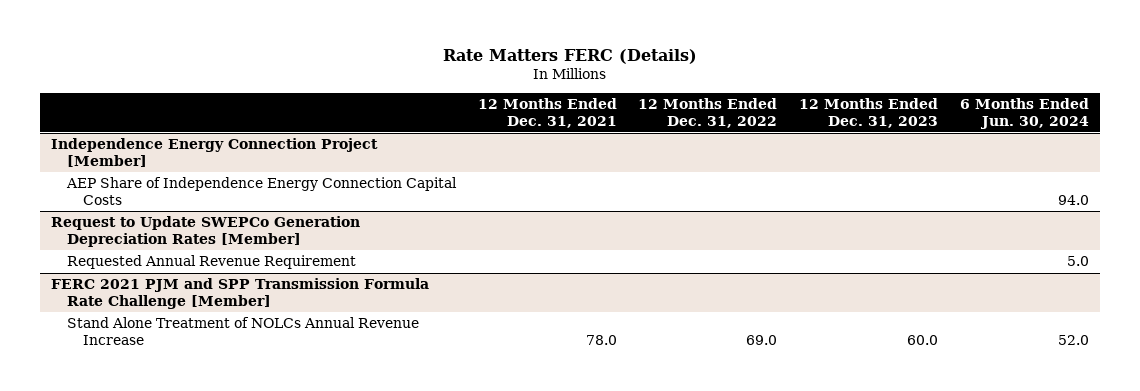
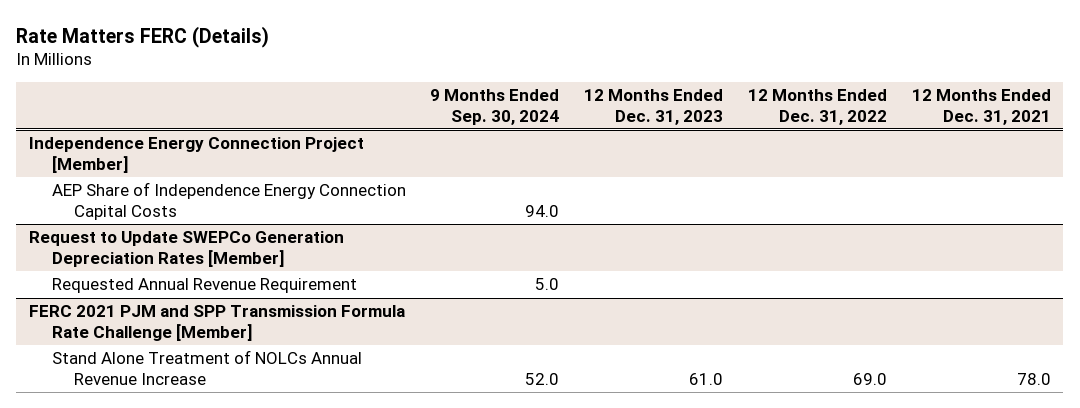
[959,97,1089,129] 6 Months Ended Jun. 30, 2024 -> none
none -> [430,89,560,125] 9 Months Ended Sep. 30, 2024
[907,335,939,346] 60.0 -> [689,372,724,385] 61.0

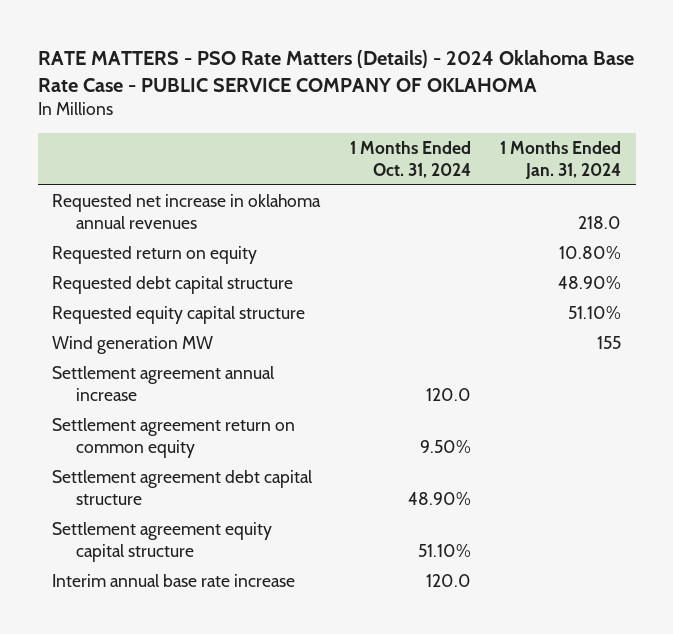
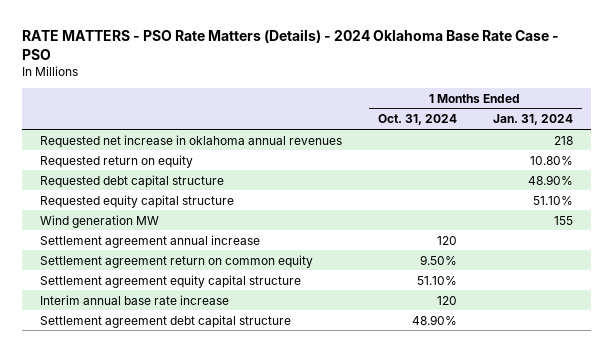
[37,49,634,92] RATE MATTERS - PSO Rate Matters (Details) - 2024 Oklahoma Base Rate Case - PUBLIC SERVICE COMPANY OF OKLAHOMA -> [22,29,560,60] RATE MATTERS - PSO Rate Matters (Details) - 2024 Oklahoma Base Rate Case - PSO
[578,216,622,230] 218.0 -> [553,135,573,145] 218
[425,388,471,402] 120.0 -> [436,235,457,245] 120
[425,574,471,588] 120.0 -> [436,295,457,305] 120
[52,470,313,506] Settlement agreement debt capital structure -> [40,314,292,328] Settlement agreement debt capital structure

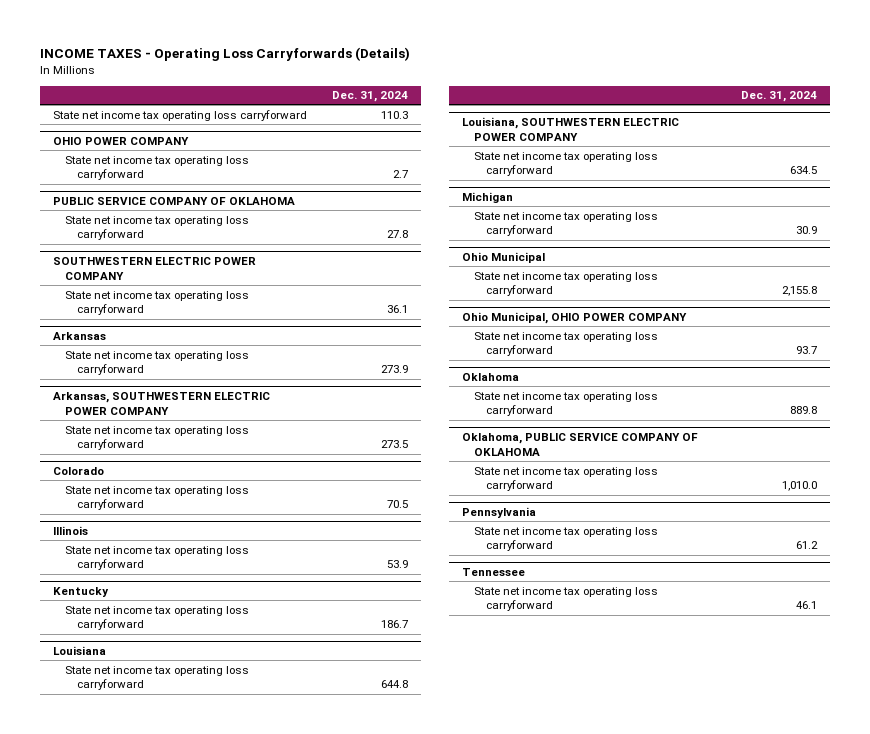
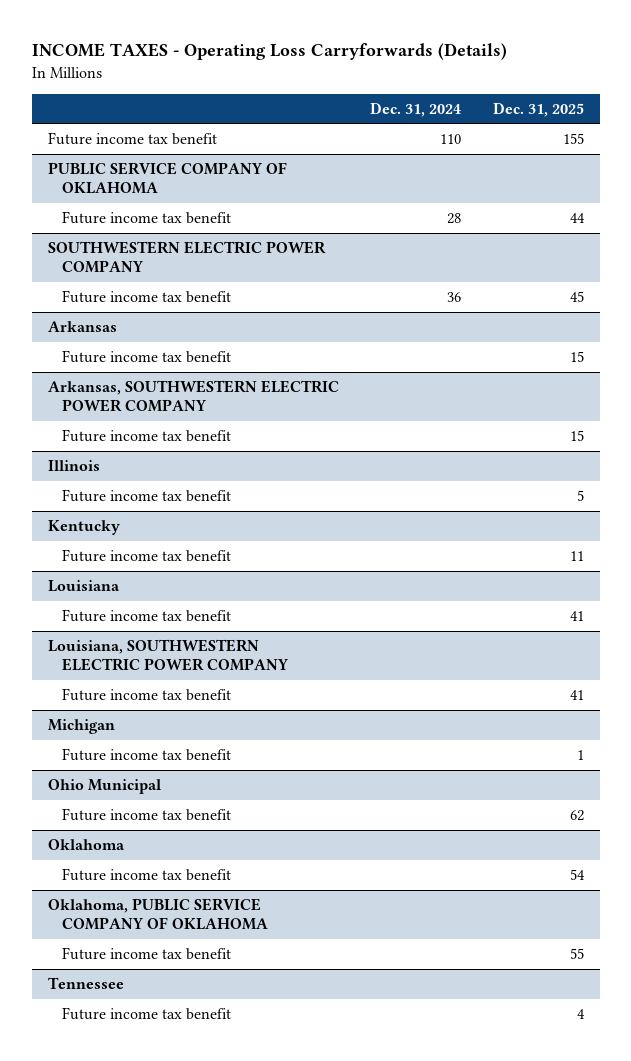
none -> [492,101,584,117] Dec. 31, 2025
[52,109,307,121] State net income tax operating loss carryforward -> none
[52,137,189,146] OHIO POWER COMPANY -> none
[64,155,249,181] State net income tax operating loss carryforward -> none
none -> [47,132,217,146] Future income tax benefit
[64,215,249,241] State net income tax operating loss carryforward -> none
none -> [62,211,232,225] Future income tax benefit
[64,290,249,316] State net income tax operating loss carryforward -> none
none -> [62,290,232,304] Future income tax benefit
[64,350,249,376] State net income tax operating loss carryforward -> none
none -> [62,350,232,364] Future income tax benefit
[64,425,249,451] State net income tax operating loss carryforward -> none
[52,467,104,476] Colorado -> none
[64,485,249,511] State net income tax operating loss carryforward -> none
none -> [62,429,232,443] Future income tax benefit
[64,545,249,571] State net income tax operating loss carryforward -> none
none -> [62,489,232,503] Future income tax benefit
[64,605,249,631] State net income tax operating loss carryforward -> none
none -> [62,549,232,563] Future income tax benefit
[64,665,249,691] State net income tax operating loss carryforward -> none
none -> [62,609,232,623] Future income tax benefit
[473,151,658,177] State net income tax operating loss carryforward -> none
none -> [62,688,232,702] Future income tax benefit
[473,211,658,237] State net income tax operating loss carryforward -> none
none -> [62,748,232,762] Future income tax benefit
[473,271,658,297] State net income tax operating loss carryforward -> none
[461,312,687,325] Ohio Municipal, OHIO POWER COMPANY -> none
[473,331,658,357] State net income tax operating loss carryforward -> none
none -> [62,808,232,822] Future income tax benefit
[473,391,658,417] State net income tax operating loss carryforward -> none
none -> [62,868,232,882] Future income tax benefit
[473,466,658,492] State net income tax operating loss carryforward -> none
[461,507,536,519] Pennsylvania -> none
[473,526,658,552] State net income tax operating loss carryforward -> none
none -> [62,947,232,961] Future income tax benefit
[473,586,658,612] State net income tax operating loss carryforward -> none
none -> [62,1007,232,1021] Future income tax benefit

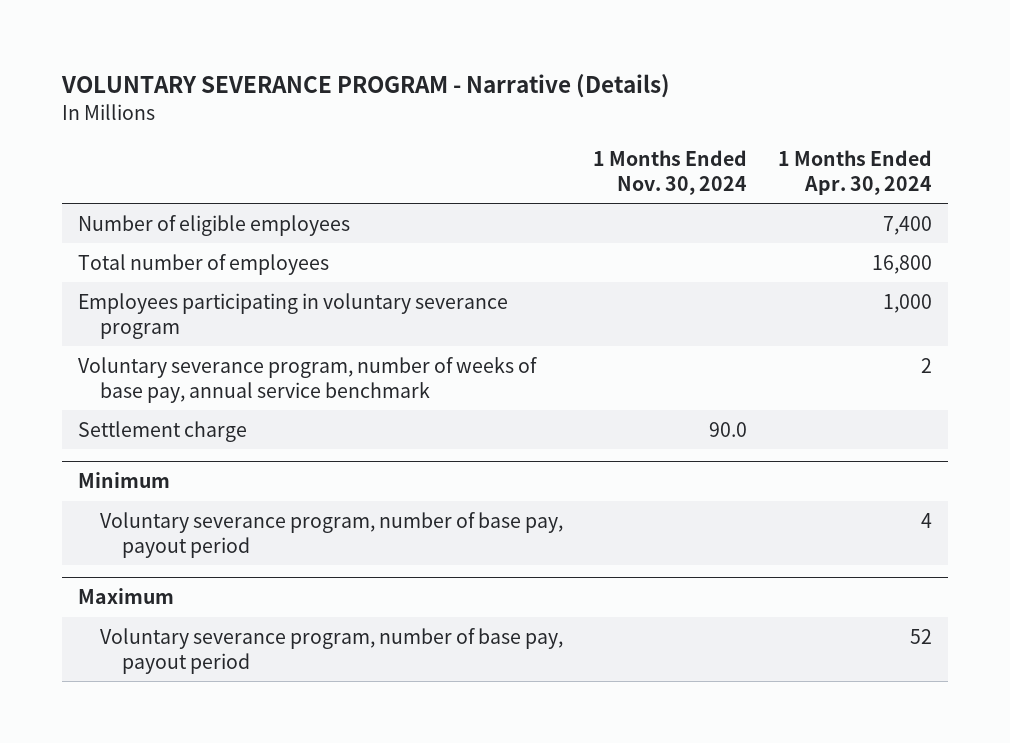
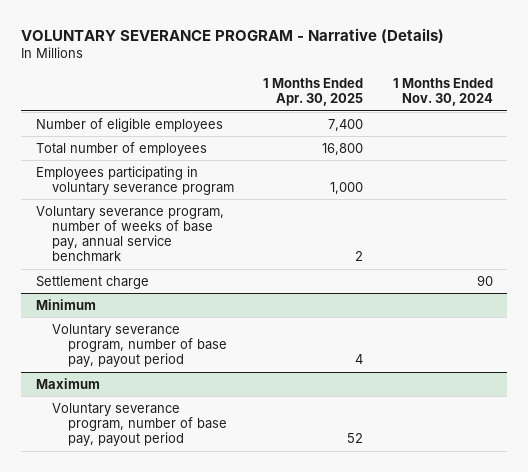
[778,150,933,195] 1 Months Ended Apr. 30, 2024 -> none
none -> [263,78,364,107] 1 Months Ended Apr. 30, 2025
[709,421,748,437] 90.0 -> [476,274,493,286] 90

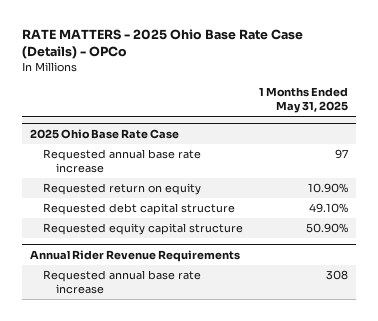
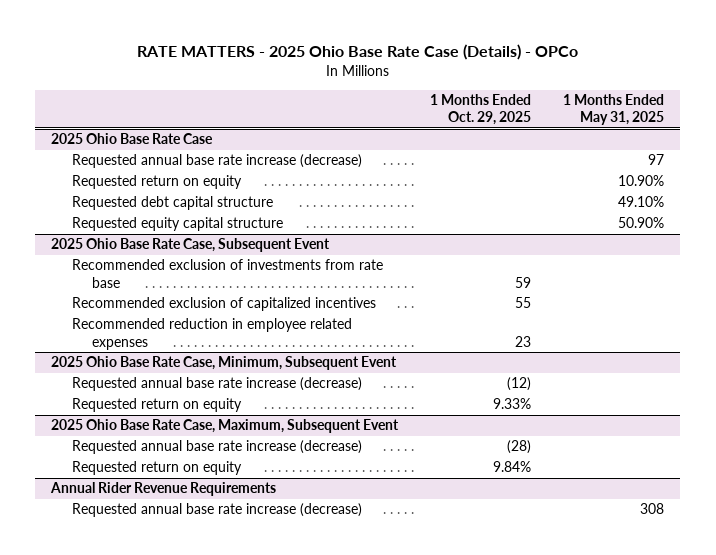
none -> [430,94,532,126] 1 Months Ended Oct. 29, 2025
[42,149,201,173] Requested annual base rate increase -> [71,154,362,169] Requested annual base rate increase (decrease)
none -> [51,238,331,253] 2025 Ohio Base Rate Case, Subsequent Event
none -> [71,259,383,288] Recommended exclusion of investments from rate base
none -> [71,297,376,312] Recommended exclusion of capitalized incentives
none -> [71,318,352,350] Recommended reduction in employee related expenses
none -> [51,356,398,371] 2025 Ohio Base Rate Case, Minimum, Subsequent Event
none -> [71,377,362,392] Requested annual base rate increase (decrease)
none -> [71,398,242,413] Requested return on equity
none -> [51,419,400,434] 2025 Ohio Base Rate Case, Maximum, Subsequent Event
none -> [71,440,362,455] Requested annual base rate increase (decrease)
none -> [71,461,242,476] Requested return on equity
[42,270,201,294] Requested annual base rate increase -> [71,503,362,518] Requested annual base rate increase (decrease)

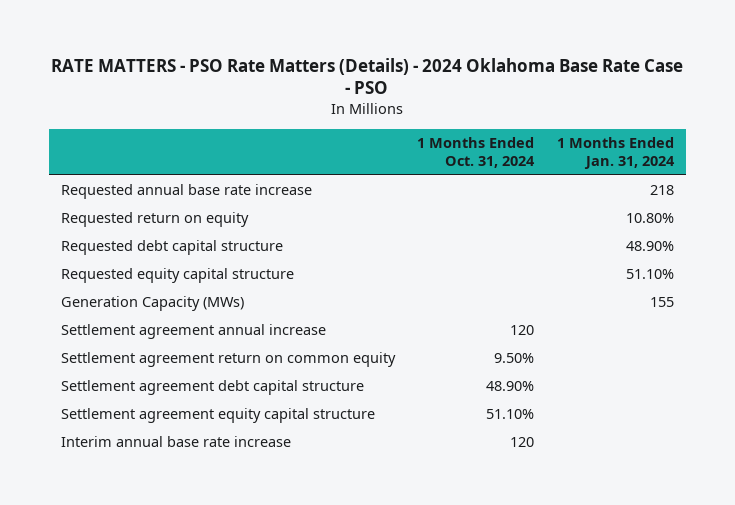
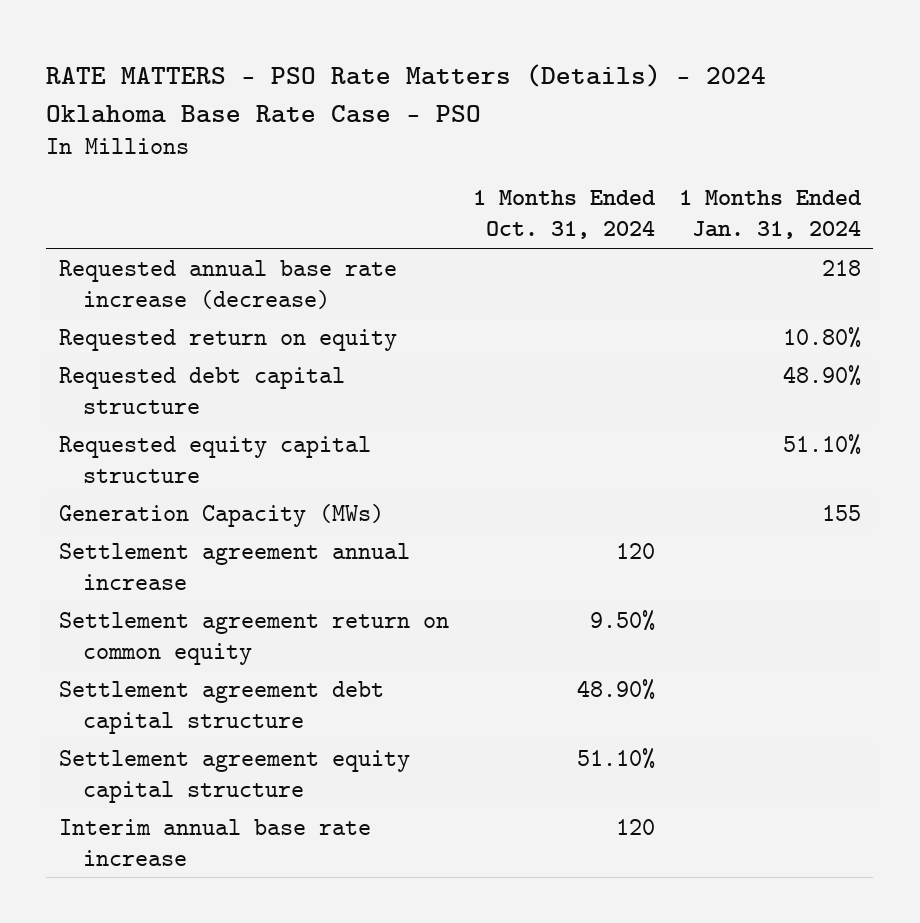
[60,184,312,200] Requested annual base rate increase -> [58,259,397,309] Requested annual base rate increase (decrease)

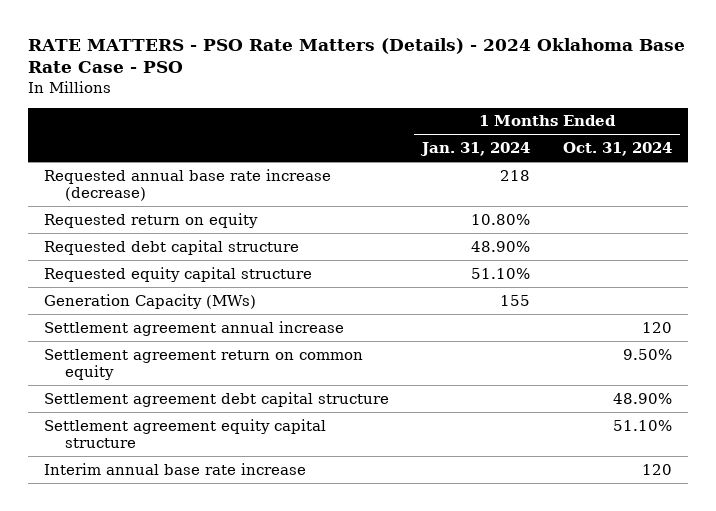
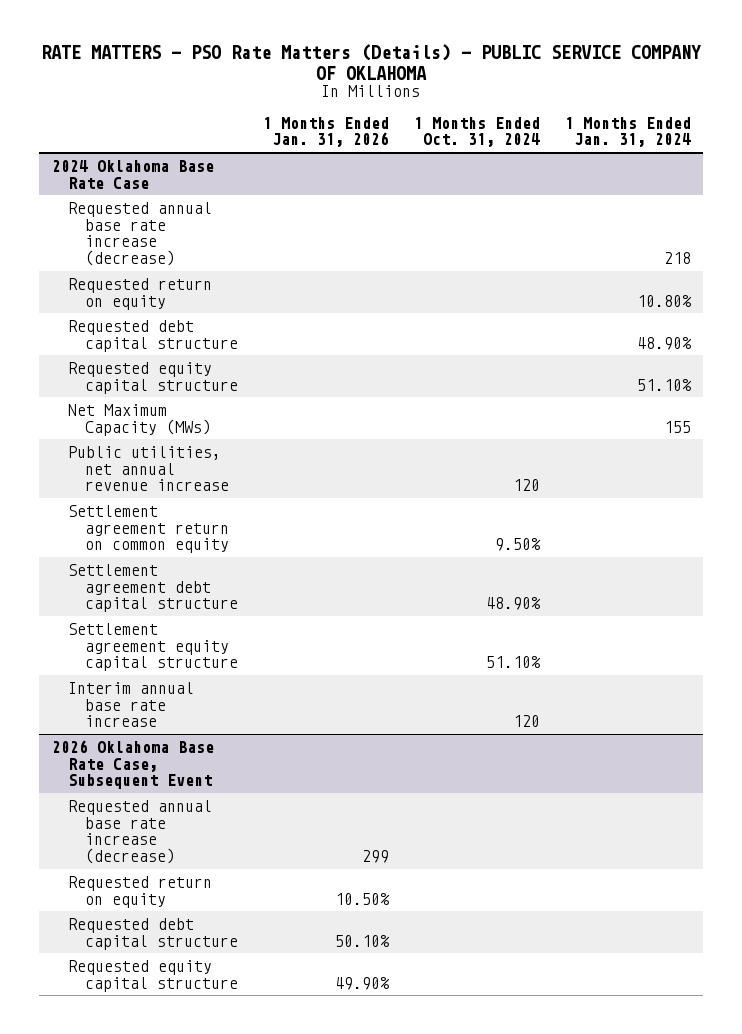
[27,37,685,74] RATE MATTERS - PSO Rate Matters (Details) - 2024 Oklahoma Base Rate Case - PSO -> [41,44,702,80] RATE MATTERS - PSO Rate Matters (Details) - PUBLIC SERVICE COMPANY OF OKLAHOMA
none -> [262,116,389,148] 1 Months Ended Jan. 31, 2026
none -> [51,159,214,189] 2024 Oklahoma Base Rate Case
[44,293,257,309] Generation Capacity (MWs) -> [68,403,211,436] Net Maximum Capacity (MWs)
[44,320,345,336] Settlement agreement annual increase -> [68,445,229,492] Public utilities, net annual revenue increase
none -> [51,739,214,790] 2026 Oklahoma Base Rate Case, Subsequent Event
none -> [68,799,213,864] Requested annual base rate increase (decrease)
none -> [68,875,213,908] Requested return on equity
none -> [68,917,238,950] Requested debt capital structure
none -> [68,959,238,992] Requested equity capital structure

